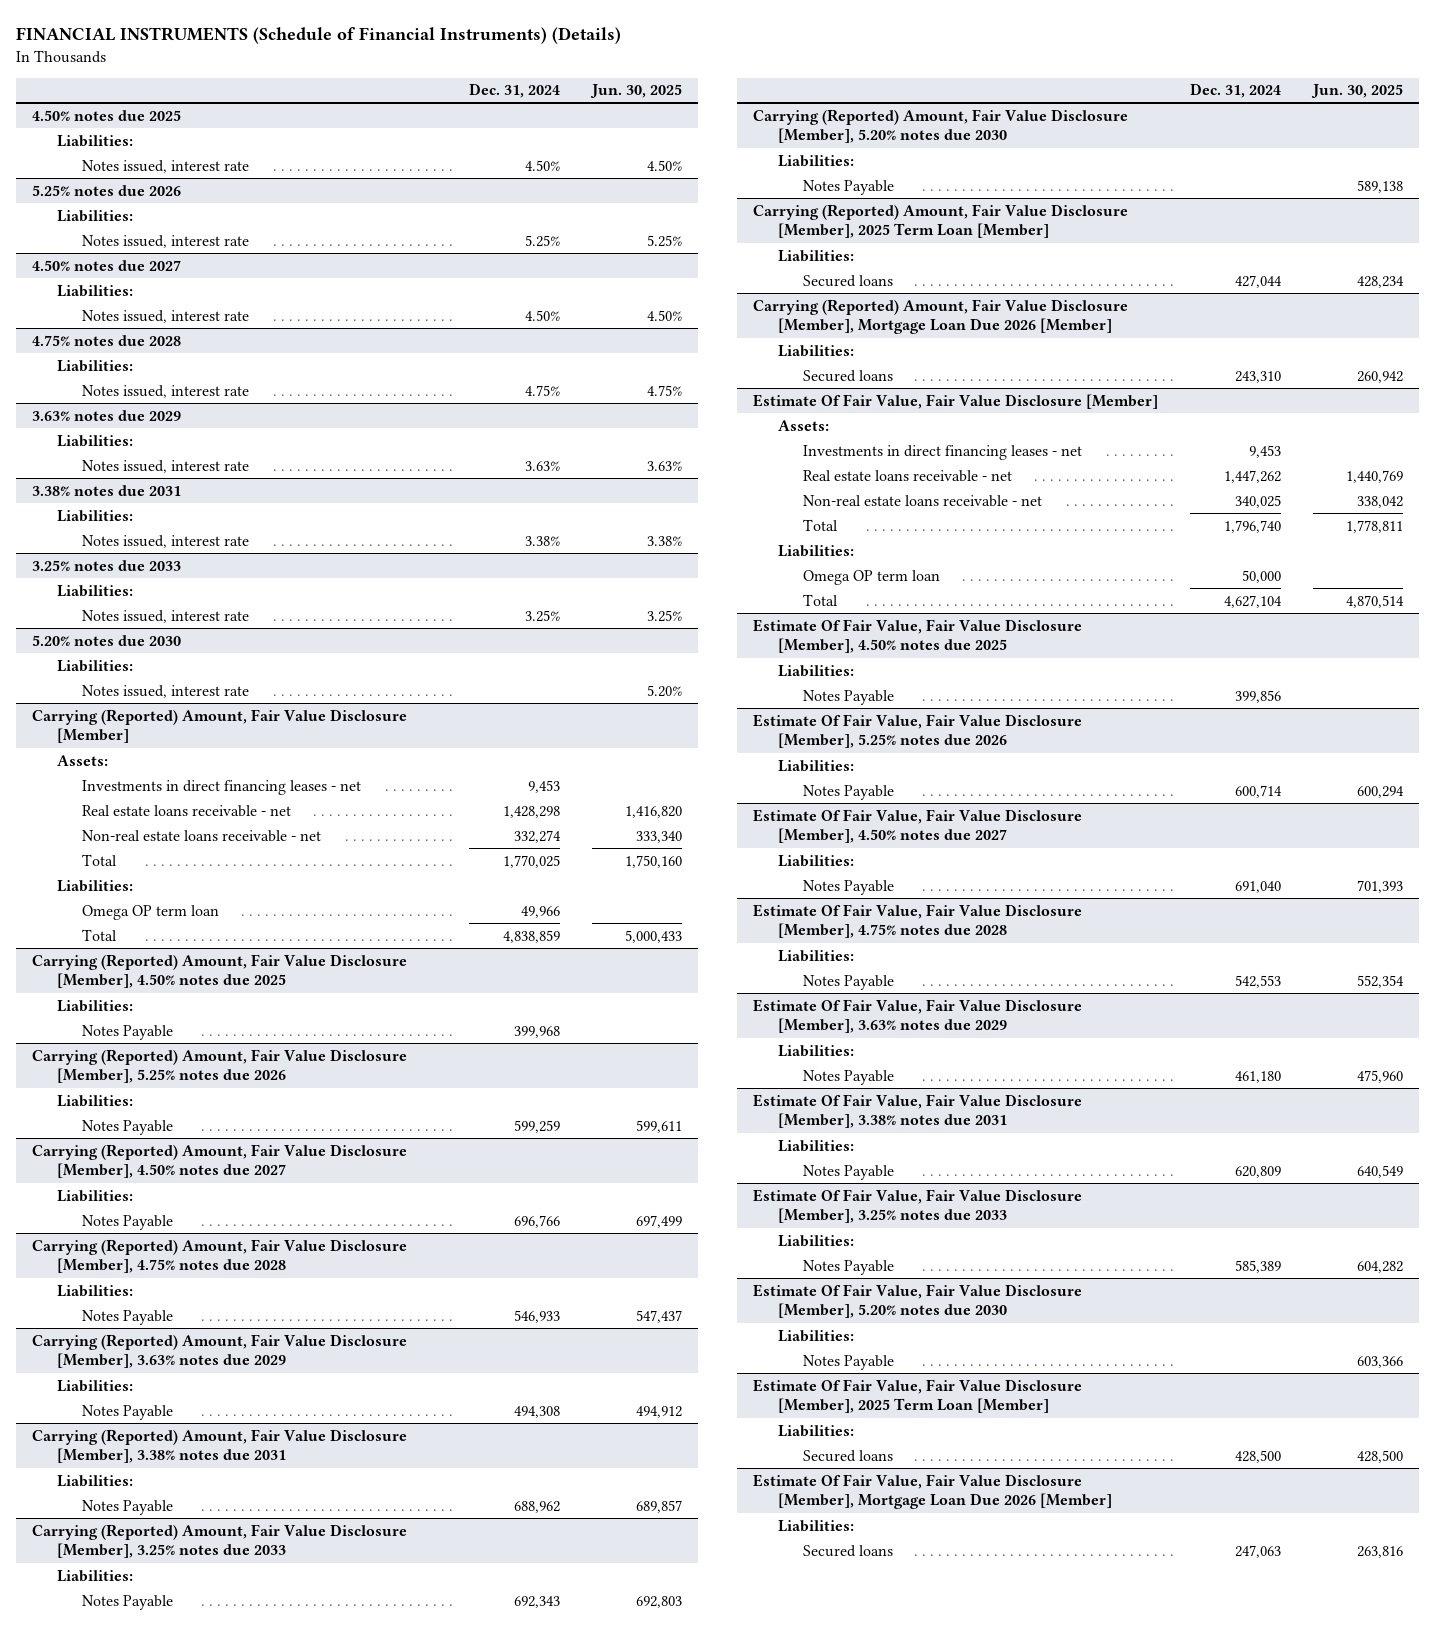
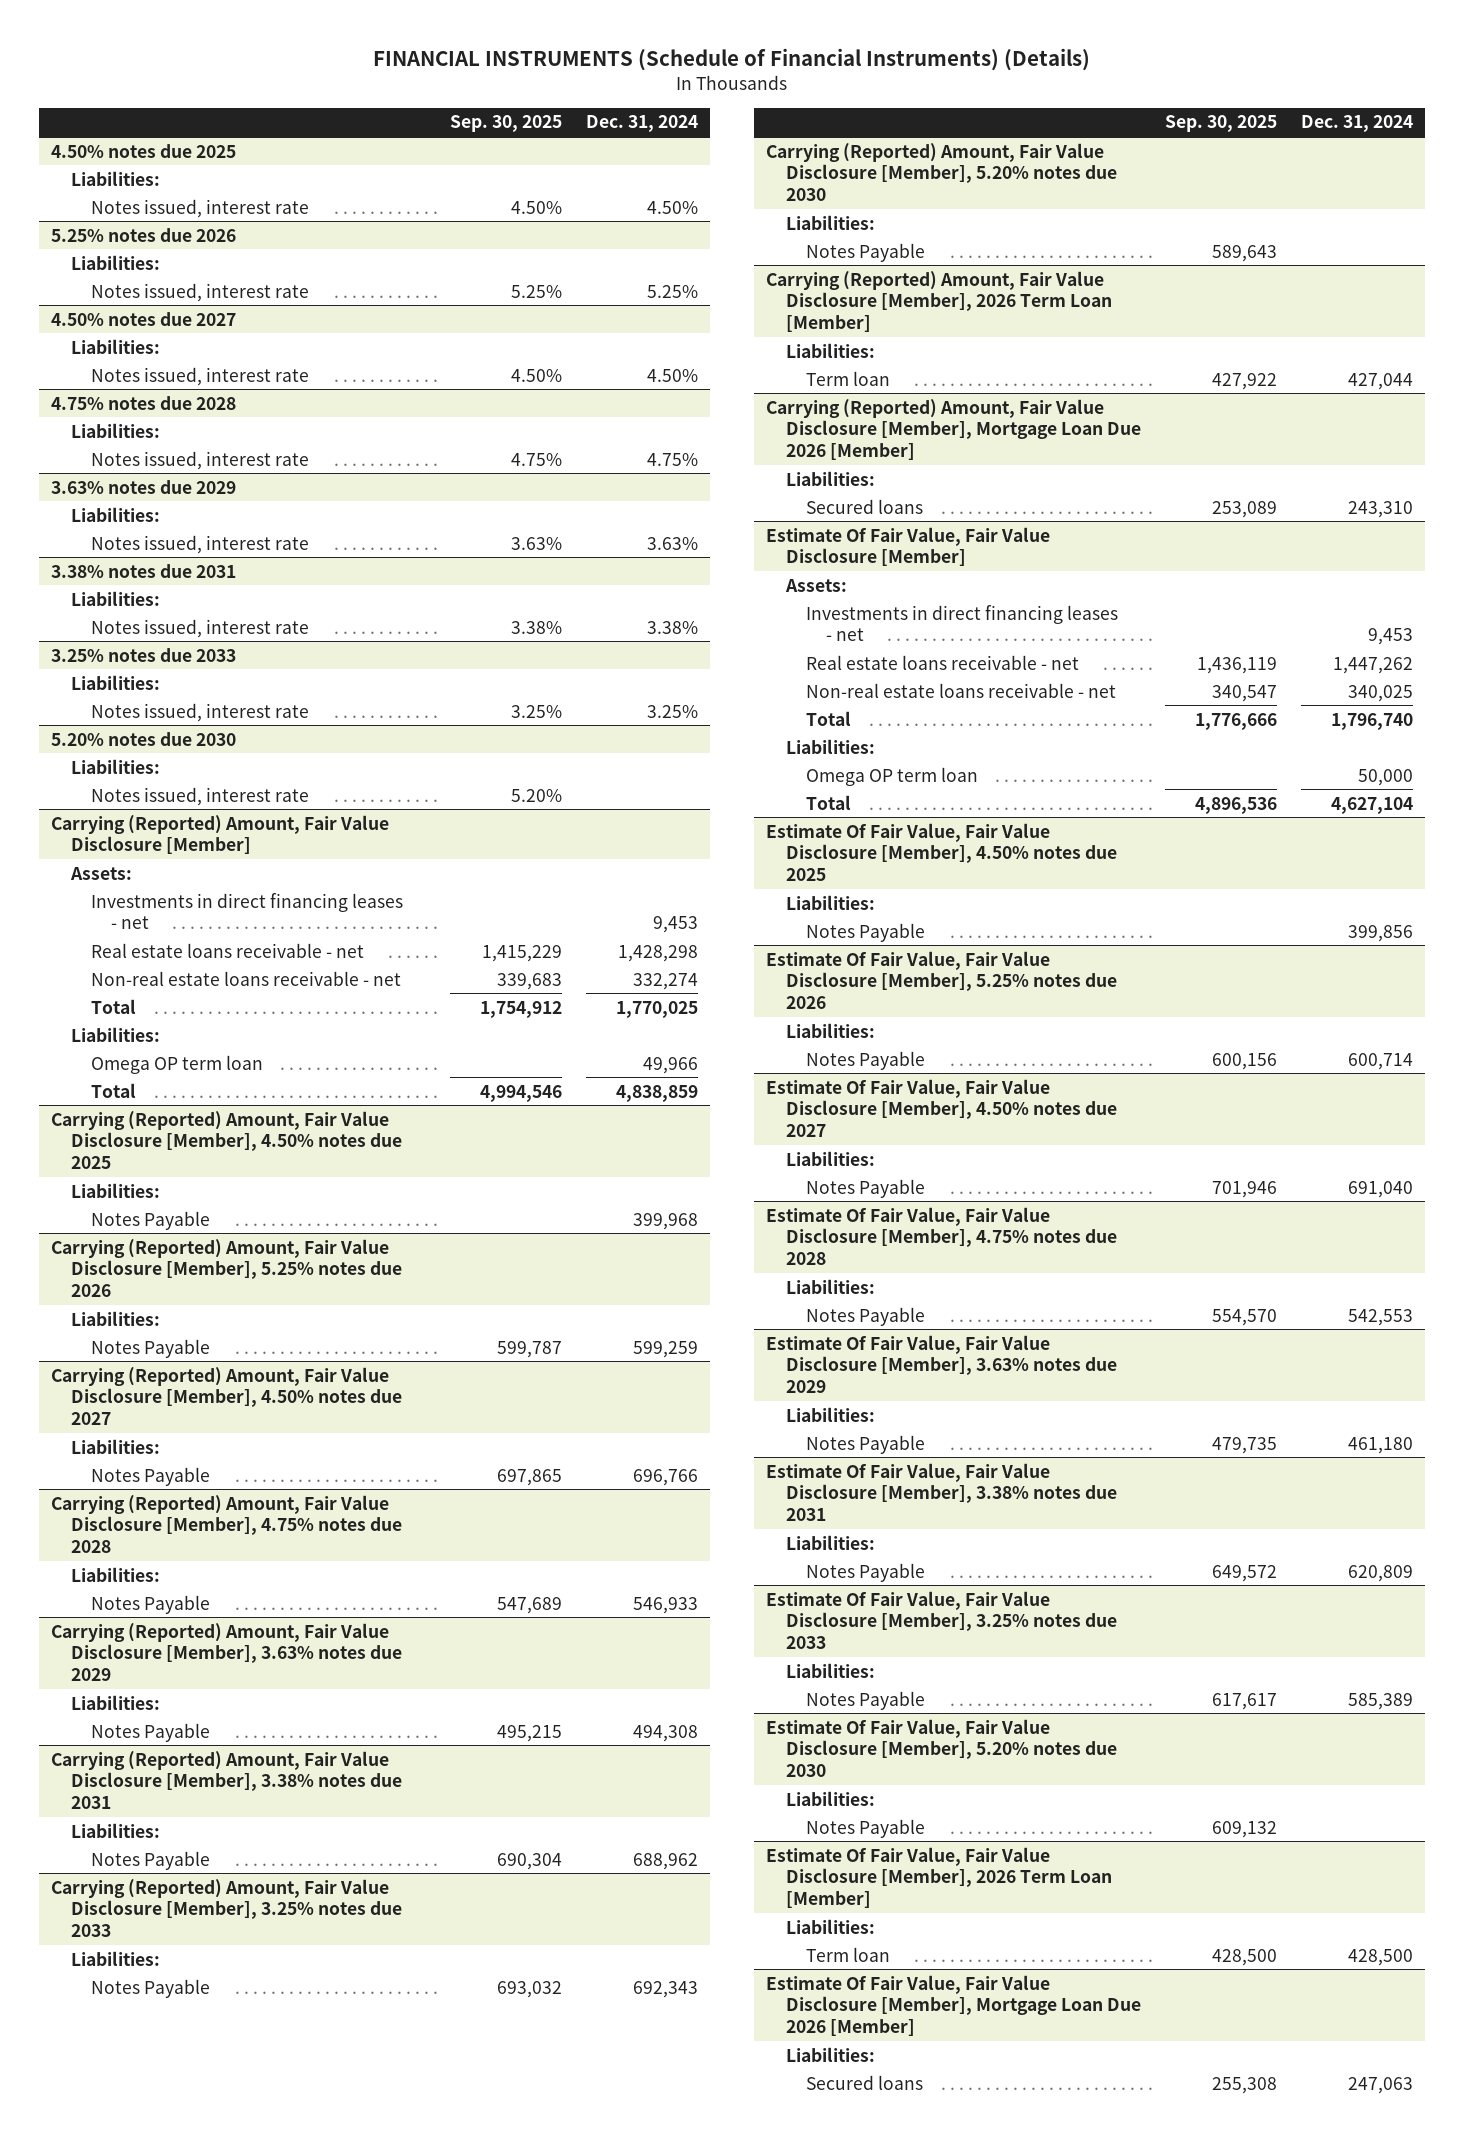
[589,84,682,99] Jun. 30, 2025 -> none
none -> [449,115,562,133] Sep. 30, 2025
[753,203,1129,239] Carrying (Reported) Amount, Fair Value Disclosure [Member], 2025 Term Loan [Member] -> [766,270,1113,332] Carrying (Reported) Amount, Fair Value Disclosure [Member], 2026 Term Loan [Member]
[803,274,894,287] Secured loans -> [806,370,891,386] Term loan
[753,1378,1083,1414] Estimate Of Fair Value, Fair Value Disclosure [Member], 2025 Term Loan [Member] -> [766,1846,1113,1908] Estimate Of Fair Value, Fair Value Disclosure [Member], 2026 Term Loan [Member]
[803,1449,894,1462] Secured loans -> [806,1946,891,1962] Term loan

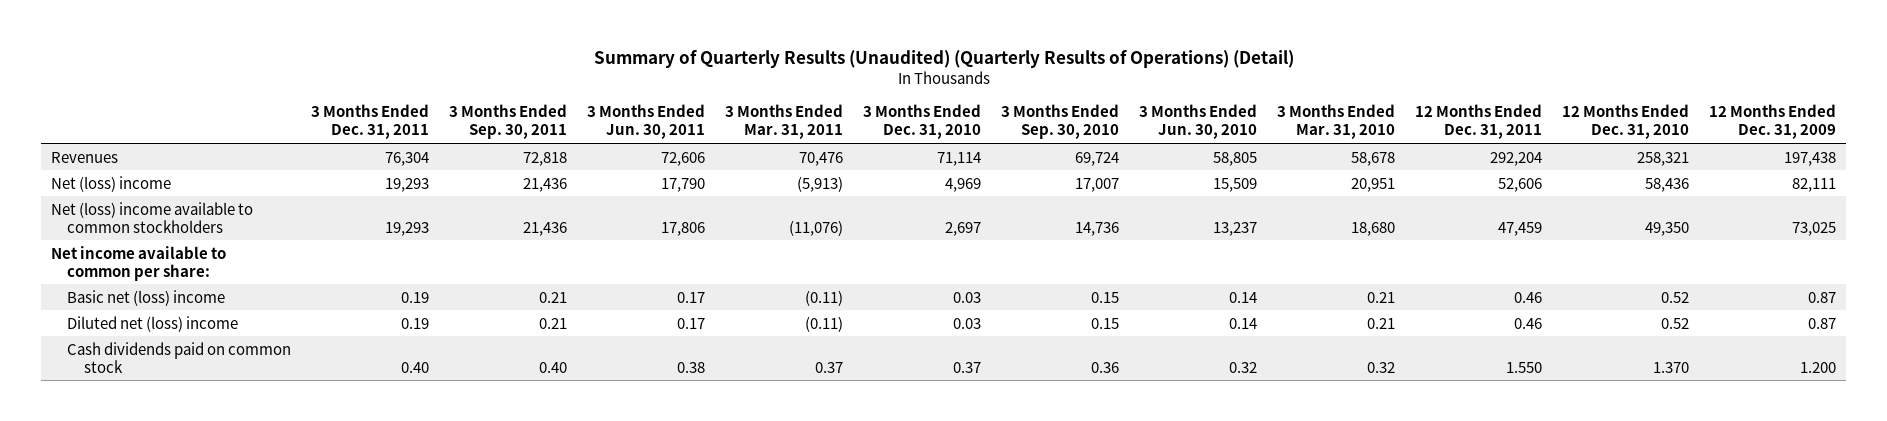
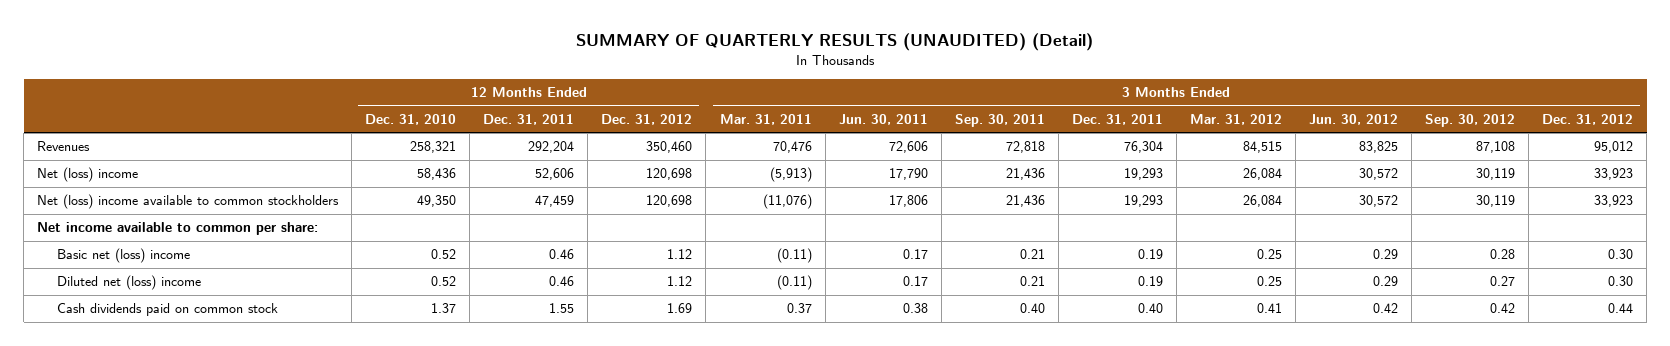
[593,49,1294,68] Summary of Quarterly Results (Unaudited) (Quarterly Results of Operations) (Detail) -> [576,32,1094,51] SUMMARY OF QUARTERLY RESULTS (UNAUDITED) (Detail)
[863,104,982,140] 3 Months Ended Dec. 31, 2010 -> none
[1001,104,1120,140] 3 Months Ended Sep. 30, 2010 -> none
[1139,104,1258,140] 3 Months Ended Jun. 30, 2010 -> none
[1277,104,1396,140] 3 Months Ended Mar. 31, 2010 -> none
[1709,104,1837,140] 12 Months Ended Dec. 31, 2009 -> none
none -> [601,113,693,125] Dec. 31, 2012
none -> [1189,113,1282,125] Mar. 31, 2012
none -> [1309,113,1399,125] Jun. 30, 2012
none -> [1425,113,1516,127] Sep. 30, 2012
none -> [1542,113,1634,125] Dec. 31, 2012
[1506,361,1543,373] 1.550 -> [549,303,575,314] 1.55
[1653,361,1690,373] 1.370 -> [431,303,457,314] 1.37

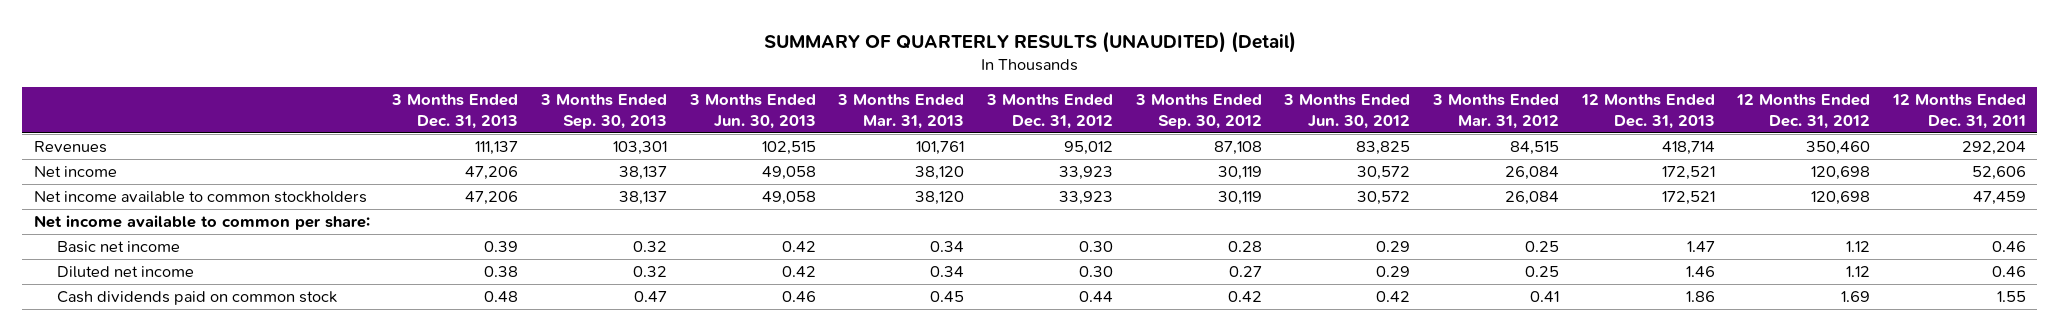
[365,113,457,125] Dec. 31, 2010 -> none
[719,113,812,125] Mar. 31, 2011 -> none
[838,113,928,125] Jun. 30, 2011 -> none
[954,113,1045,127] Sep. 30, 2011 -> none
[1071,113,1163,125] Dec. 31, 2011 -> none
none -> [391,94,519,129] 3 Months Ended Dec. 31, 2013
none -> [540,94,668,129] 3 Months Ended Sep. 30, 2013
none -> [688,94,816,129] 3 Months Ended Jun. 30, 2013
none -> [837,94,965,129] 3 Months Ended Mar. 31, 2013
none -> [1580,94,1715,129] 12 Months Ended Dec. 31, 2013
[37,167,139,183] Net (loss) income -> [33,166,117,178] Net income
[37,194,340,210] Net (loss) income available to common stockholders -> [33,191,367,204] Net income available to common stockholders
[57,248,191,264] Basic net (loss) income -> [56,241,180,254] Basic net income
[57,275,202,291] Diluted net (loss) income -> [56,266,194,279] Diluted net income

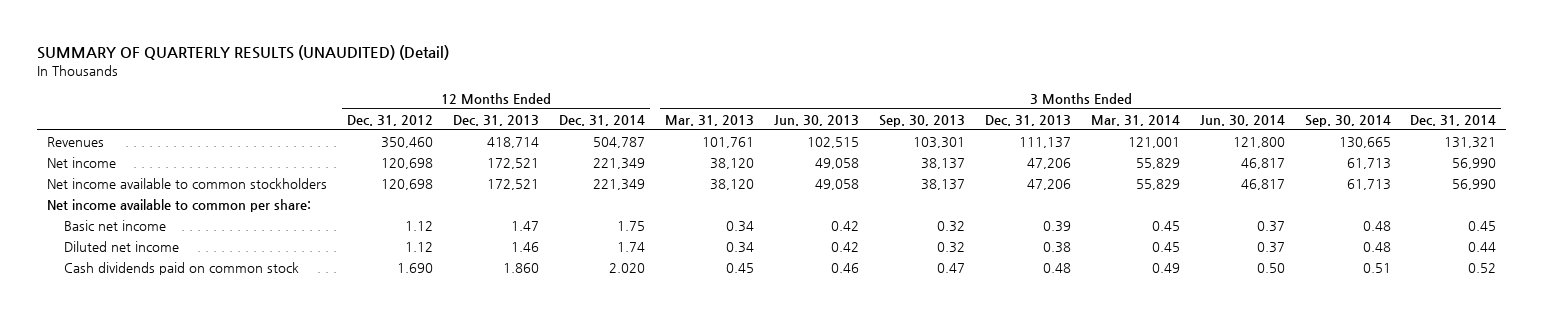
[985,94,1113,129] 3 Months Ended Dec. 31, 2012 -> none
[1134,94,1262,129] 3 Months Ended Sep. 30, 2012 -> none
[1283,94,1411,129] 3 Months Ended Jun. 30, 2012 -> none
[1431,94,1559,129] 3 Months Ended Mar. 31, 2012 -> none
[1891,94,2026,129] 12 Months Ended Dec. 31, 2011 -> none
none -> [559,114,646,126] Dec. 31, 2014
none -> [1090,114,1180,126] Mar. 31, 2014
none -> [1199,114,1285,126] Jun. 30, 2014
none -> [1304,114,1391,127] Sep. 30, 2014
none -> [1410,114,1497,126] Dec. 31, 2014
[1685,291,1715,303] 1.86 -> [503,263,540,274] 1.860
[1841,291,1871,303] 1.69 -> [397,263,434,274] 1.690

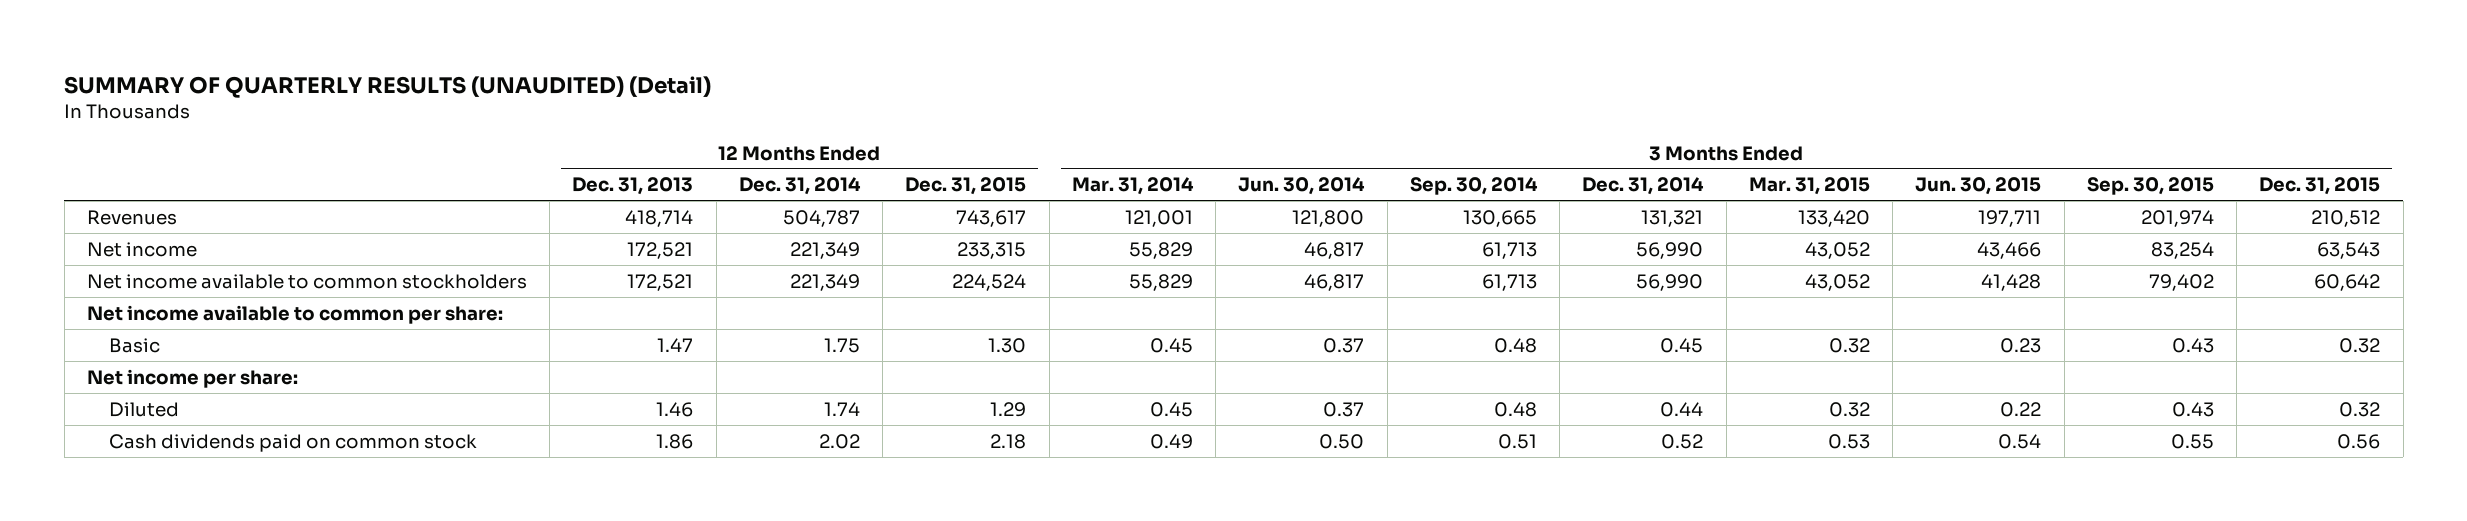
[347,114,434,126] Dec. 31, 2012 -> none
[665,114,755,126] Mar. 31, 2013 -> none
[773,114,859,126] Jun. 30, 2013 -> none
[878,114,965,127] Sep. 30, 2013 -> none
[984,114,1071,126] Dec. 31, 2013 -> none
none -> [905,177,1027,196] Dec. 31, 2015
none -> [1748,177,1870,196] Mar. 31, 2015
none -> [1915,177,2042,196] Jun. 30, 2015
none -> [2086,177,2214,196] Sep. 30, 2015
none -> [2259,177,2381,196] Dec. 31, 2015
[64,220,167,232] Basic net income -> [109,337,161,353] Basic
none -> [86,368,298,388] Net income per share:
[64,241,180,253] Diluted net income -> [109,401,180,417] Diluted
[503,263,540,274] 1.860 -> [656,433,694,449] 1.86
[609,263,646,274] 2.020 -> [818,433,860,449] 2.02

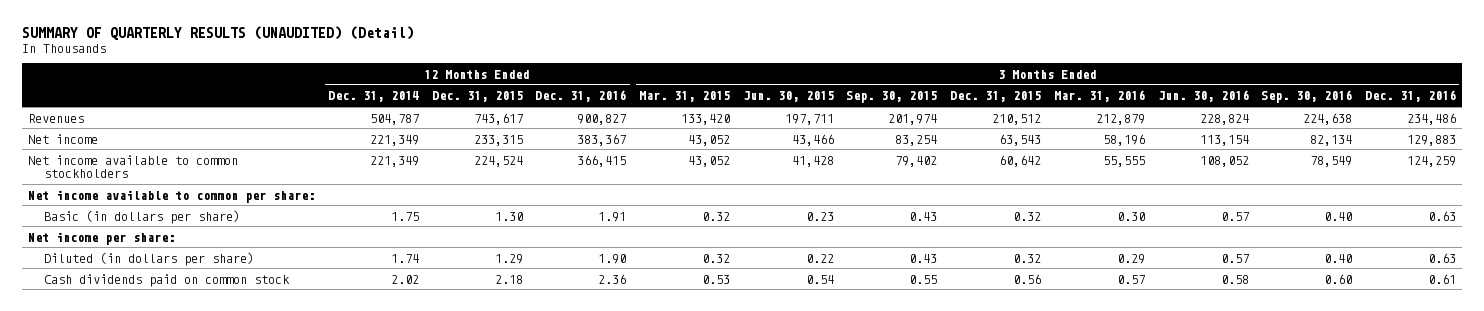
[572,177,694,196] Dec. 31, 2013 -> none
[1071,177,1194,196] Mar. 31, 2014 -> none
[1238,177,1366,196] Jun. 30, 2014 -> none
[1409,177,1538,196] Sep. 30, 2014 -> none
[1582,177,1705,196] Dec. 31, 2014 -> none
none -> [535,90,627,103] Dec. 31, 2016
none -> [1053,90,1145,103] Mar. 31, 2016
none -> [1157,90,1249,103] Jun. 30, 2016
none -> [1261,90,1353,104] Sep. 30, 2016
none -> [1364,90,1456,103] Dec. 31, 2016
[109,337,161,353] Basic -> [44,209,241,224] Basic (in dollars per share)
[109,401,180,417] Diluted -> [44,251,255,266] Diluted (in dollars per share)

